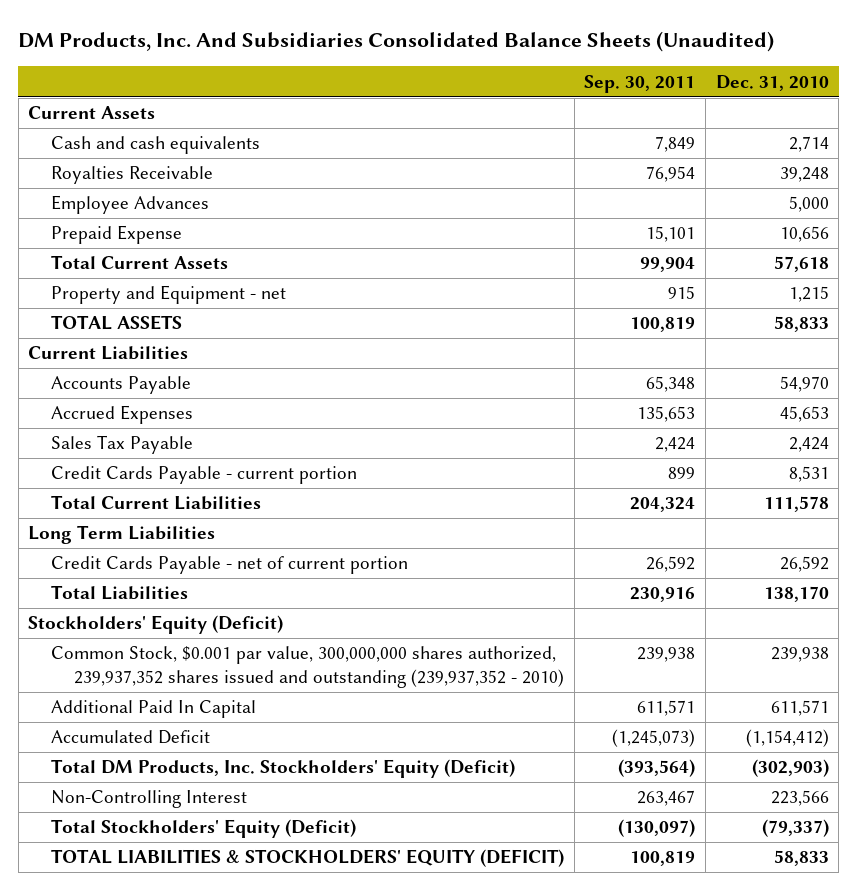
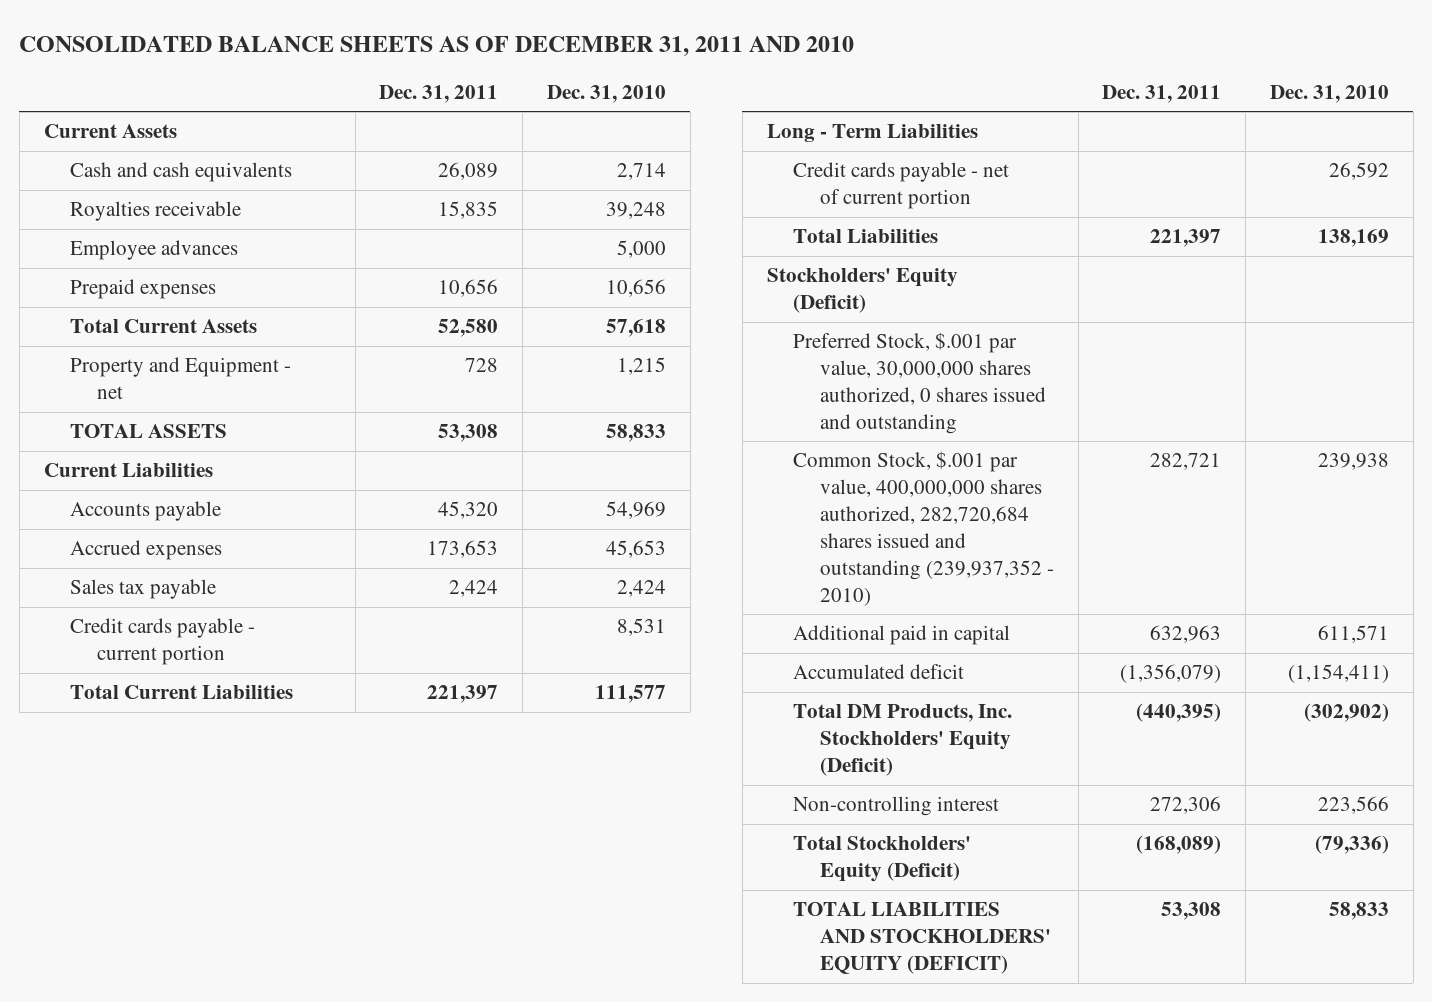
[18,31,775,53] DM Products, Inc. And Subsidiaries Consolidated Balance Sheets (Unaudited) -> [19,35,855,57] CONSOLIDATED BALANCE SHEETS AS OF DECEMBER 31, 2011 AND 2010
[584,74,696,93] Sep. 30, 2011 -> none
none -> [379,84,499,103] Dec. 31, 2011
[50,166,213,185] Royalties Receivable -> [70,201,242,222] Royalties receivable
[50,195,209,215] Employee Advances -> [70,240,239,261] Employee advances
[50,225,182,245] Prepaid Expense -> [70,279,217,300] Prepaid expenses
[50,376,191,395] Accounts Payable -> [70,501,222,522] Accounts payable
[779,376,829,393] 54,970 -> [605,501,666,520] 54,969
[50,405,193,425] Accrued Expenses -> [70,540,223,561] Accrued expenses
[50,435,193,455] Sales Tax Payable -> [70,579,217,600] Sales tax payable
[50,466,357,485] Credit Cards Payable - current portion -> [70,618,256,666] Credit cards payable - current portion
[763,496,829,513] 111,578 -> [594,685,666,704] 111,577
[28,525,216,545] Long Term Liabilities -> [766,124,978,143] Long - Term Liabilities
[50,556,408,575] Credit Cards Payable - net of current portion -> [793,162,1010,210] Credit cards payable - net of current portion
[763,586,829,603] 138,170 -> [1317,229,1389,248] 138,169
none -> [793,332,1046,434] Preferred Stock, $.001 par value, 30,000,000 shares authorized, 0 shares issued and outstanding
[50,646,564,688] Common Stock, $0.001 par value, 300,000,000 shares authorized, 239,937,352 shares issued and outstanding (239,937,352 - 2010) -> [793,451,1054,606] Common Stock, $.001 par value, 400,000,000 shares authorized, 282,720,684 shares issued and outstanding (239,937,352 - 2010)
[50,700,256,719] Additional Paid In Capital -> [793,625,1011,646] Additional paid in capital
[50,730,210,745] Accumulated Deficit -> [793,664,965,680] Accumulated deficit
[745,729,829,748] (1,154,412) -> [1287,664,1389,684] (1,154,411)
[751,759,829,778] (302,903) -> [1303,703,1389,723] (302,902)
[50,790,247,809] Non-Controlling Interest -> [793,796,1000,817] Non-controlling interest
[761,819,829,838] (79,337) -> [1314,835,1389,855] (79,336)
[50,849,564,868] TOTAL LIABILITIES & STOCKHOLDERS' EQUITY (DEFICIT) -> [793,902,1051,975] TOTAL LIABILITIES AND STOCKHOLDERS' EQUITY (DEFICIT)

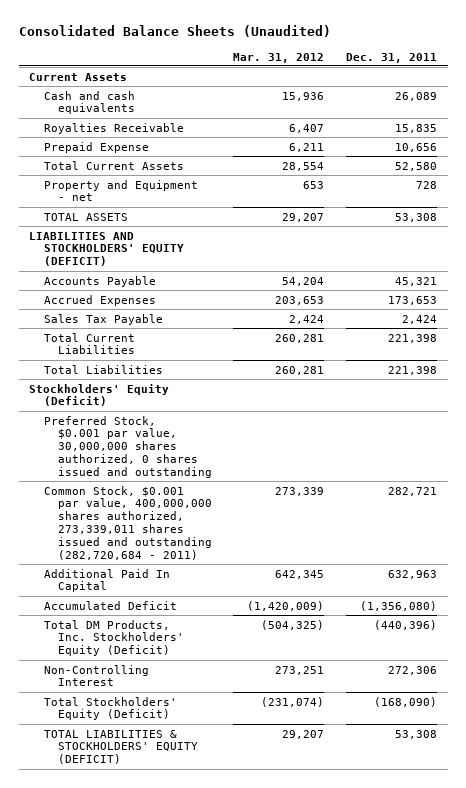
[19,35,855,57] CONSOLIDATED BALANCE SHEETS AS OF DECEMBER 31, 2011 AND 2010 -> [18,24,331,37] Consolidated Balance Sheets (Unaudited)
[546,84,666,103] Dec. 31, 2010 -> none
none -> [233,52,325,63] Mar. 31, 2012
[70,240,239,261] Employee advances -> none
[70,201,242,222] Royalties receivable -> [43,122,184,134] Royalties Receivable
[70,279,217,300] Prepaid expenses -> [43,141,149,153] Prepaid Expense
[43,463,213,478] Current Liabilities -> none
[70,618,256,666] Credit cards payable - current portion -> none
[766,124,978,143] Long - Term Liabilities -> none
[793,162,1010,210] Credit cards payable - net of current portion -> none
none -> [29,231,184,267] LIABILITIES AND STOCKHOLDERS' EQUITY (DEFICIT)
[70,501,222,522] Accounts payable -> [43,275,156,287] Accounts Payable
[438,501,499,520] 45,320 -> [394,276,437,286] 45,321
[70,540,223,561] Accrued expenses -> [43,294,156,306] Accrued Expenses
[70,579,217,600] Sales tax payable -> [43,313,163,325] Sales Tax Payable
[427,685,499,704] 221,397 -> [387,333,437,343] 221,398
[1150,229,1222,248] 221,397 -> [387,365,437,375] 221,398
[793,332,1046,434] Preferred Stock, $.001 par value, 30,000,000 shares authorized, 0 shares issued and outstanding -> [43,415,212,478] Preferred Stock, $0.001 par value, 30,000,000 shares authorized, 0 shares issued and outstanding
[793,451,1054,606] Common Stock, $.001 par value, 400,000,000 shares authorized, 282,720,684 shares issued and outstanding (239,937,352 - 2010) -> [43,485,212,560] Common Stock, $0.001 par value, 400,000,000 shares authorized, 273,339,011 shares issued and outstanding (282,720,684 - 2011)
[793,625,1011,646] Additional paid in capital -> [43,568,170,593] Additional Paid In Capital
[793,664,965,680] Accumulated deficit -> [43,600,177,610] Accumulated Deficit
[1120,664,1222,684] (1,356,079) -> [359,600,437,611] (1,356,080)
[1136,703,1222,723] (440,395) -> [373,619,437,630] (440,396)
[793,796,1000,817] Non-controlling interest -> [43,664,149,687] Non-Controlling Interest
[1136,835,1222,855] (168,089) -> [373,696,437,707] (168,090)
[793,902,1051,975] TOTAL LIABILITIES AND STOCKHOLDERS' EQUITY (DEFICIT) -> [43,729,198,765] TOTAL LIABILITIES & STOCKHOLDERS' EQUITY (DEFICIT)

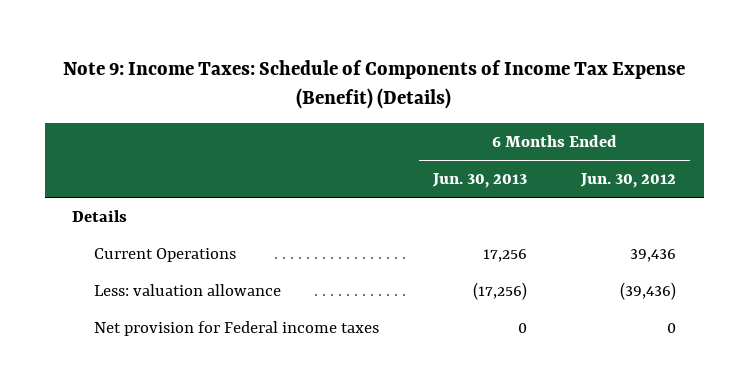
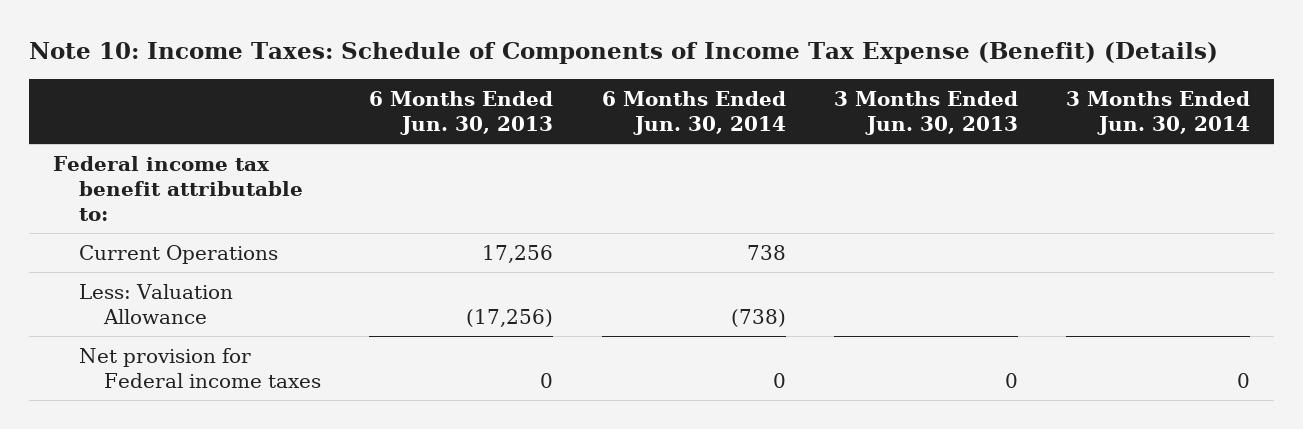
[63,59,686,110] Note 9: Income Taxes: Schedule of Components of Income Tax Expense (Benefit) (Details) -> [28,42,1218,65] Note 10: Income Taxes: Schedule of Components of Income Tax Expense (Benefit) (Details)
[580,173,677,189] Jun. 30, 2012 -> none
none -> [601,90,786,135] 6 Months Ended Jun. 30, 2014
none -> [833,90,1018,135] 3 Months Ended Jun. 30, 2013
none -> [1066,90,1251,135] 3 Months Ended Jun. 30, 2014
[72,209,128,222] Details -> none
none -> [52,155,303,221] Federal income tax benefit attributable to:
[93,283,281,296] Less: valuation allowance -> [78,283,233,324] Less: Valuation Allowance

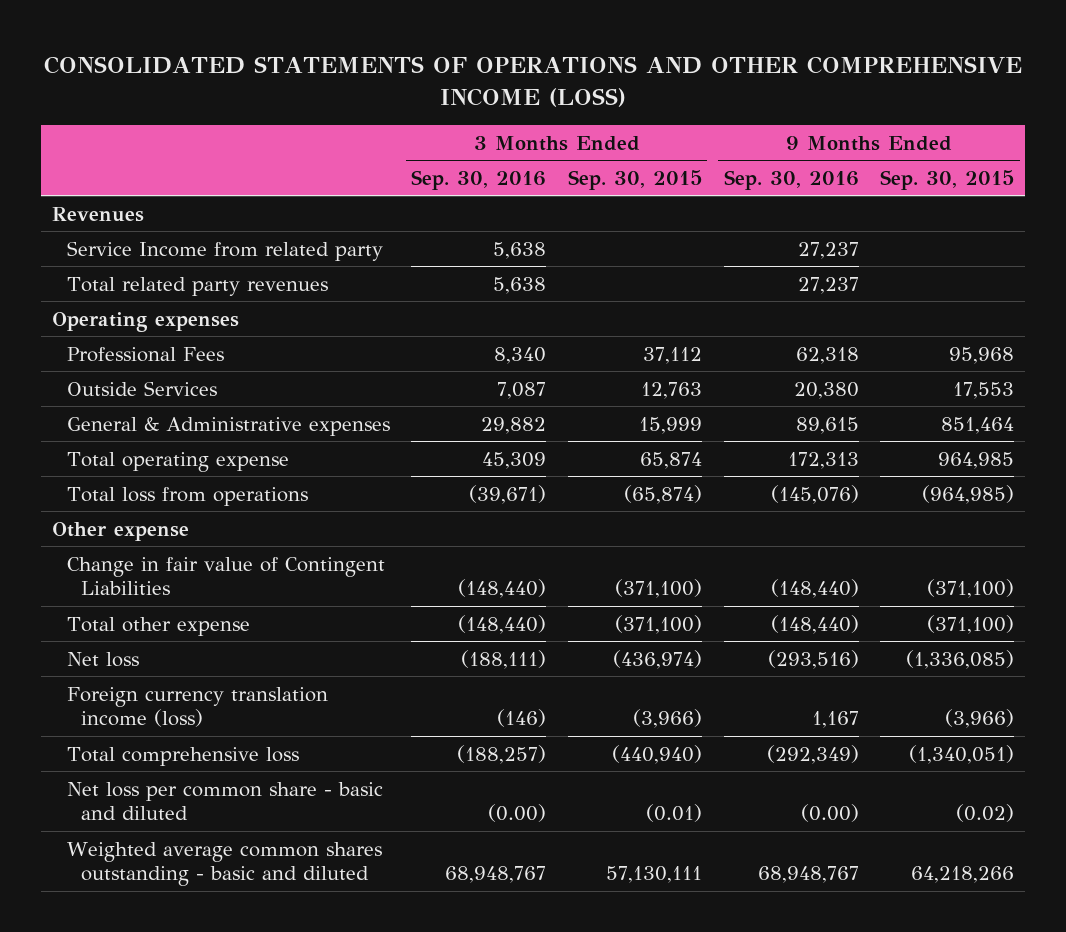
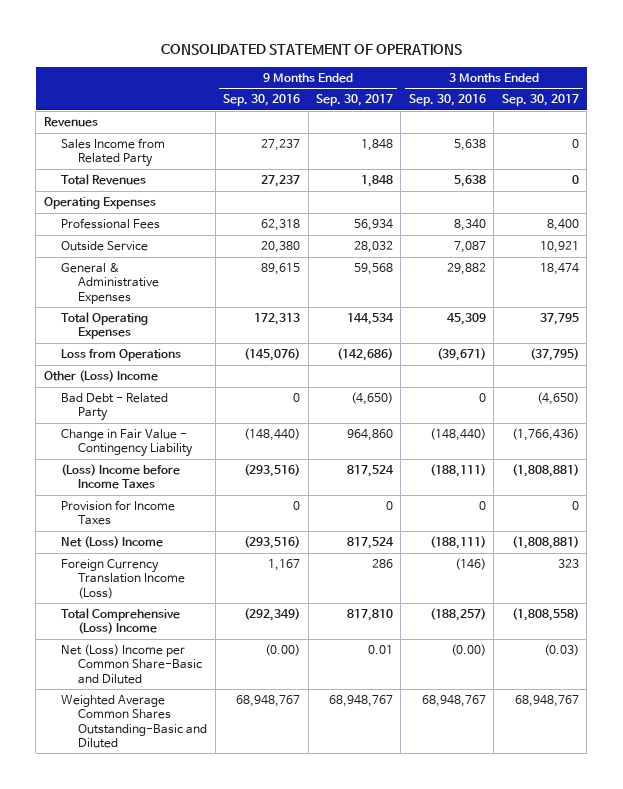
[44,55,1023,107] CONSOLIDATED STATEMENTS OF OPERATIONS AND OTHER COMPREHENSIVE INCOME (LOSS) -> [161,44,463,56] CONSOLIDATED STATEMENT OF OPERATIONS
[567,169,702,190] Sep. 30, 2015 -> none
[880,169,1015,190] Sep. 30, 2015 -> none
none -> [315,94,393,107] Sep. 30, 2017
none -> [501,94,579,107] Sep. 30, 2017
[66,240,383,261] Service Income from related party -> [60,138,165,168] Sales Income from Related Party
[66,276,328,296] Total related party revenues -> [60,174,146,186] Total Revenues
[51,311,239,332] Operating expenses -> [43,197,156,210] Operating Expenses
[66,616,250,636] Total other expense -> none
[66,380,217,396] Outside Services -> [60,241,148,252] Outside Service
[66,415,390,436] General & Administrative expenses -> [60,263,160,304] General & Administrative Expenses
[66,451,289,472] Total operating expense -> [60,312,148,340] Total Operating Expenses
[66,486,308,506] Total loss from operations -> [60,349,181,362] Loss from Operations
[51,521,189,541] Other expense -> [43,370,158,383] Other (Loss) Income
none -> [60,393,168,422] Bad Debt - Related Party
[66,556,385,596] Change in fair value of Contingent Liabilities -> [60,429,194,458] Change in Fair Value - Contingency Liability
none -> [60,464,180,490] (Loss) Income before Income Taxes
none -> [60,500,175,526] Provision for Income Taxes
[66,651,139,667] Net loss -> [60,536,163,549] Net (Loss) Income
[66,686,328,728] Foreign currency translation income (loss) -> [60,559,186,599] Foreign Currency Translation Income (Loss)
[66,746,299,766] Total comprehensive loss -> [60,608,180,635] Total Comprehensive (Loss) Income
[66,781,383,821] Net loss per common share - basic and diluted -> [60,644,203,684] Net (Loss) Income per Common Share-Basic and Diluted
[66,841,382,887] Weighted average common shares outstanding - basic and diluted -> [60,695,208,748] Weighted Average Common Shares Outstanding-Basic and Diluted

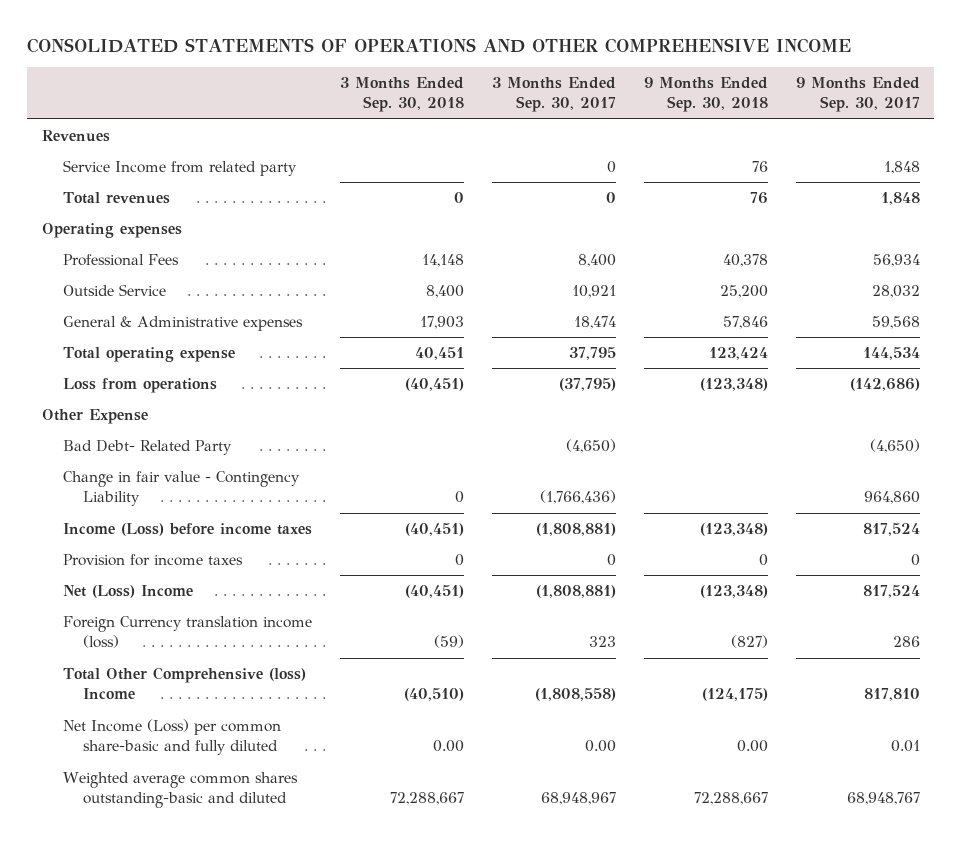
[161,44,463,56] CONSOLIDATED STATEMENT OF OPERATIONS -> [27,37,852,53] CONSOLIDATED STATEMENTS OF OPERATIONS AND OTHER COMPREHENSIVE INCOME
[223,94,301,107] Sep. 30, 2016 -> none
[408,94,486,107] Sep. 30, 2016 -> none
none -> [339,77,464,113] 3 Months Ended Sep. 30, 2018
none -> [644,77,769,113] 9 Months Ended Sep. 30, 2018
[60,138,165,168] Sales Income from Related Party -> [62,160,297,177] Service Income from related party
[60,174,146,186] Total Revenues -> [62,192,170,205] Total revenues
[43,197,156,210] Operating Expenses -> [41,223,182,239] Operating expenses
[60,263,160,304] General & Administrative Expenses -> [62,316,303,332] General & Administrative expenses
[60,312,148,340] Total Operating Expenses -> [62,347,235,363] Total operating expense
[60,349,181,362] Loss from Operations -> [62,378,217,394] Loss from operations
[43,370,158,383] Other (Loss) Income -> [41,409,148,425] Other Expense
[60,393,168,422] Bad Debt - Related Party -> [62,440,232,456] Bad Debt- Related Party
[60,429,194,458] Change in Fair Value - Contingency Liability -> [62,471,300,507] Change in fair value - Contingency Liability
[60,464,180,490] (Loss) Income before Income Taxes -> [62,523,312,537] Income (Loss) before income taxes
[60,500,175,526] Provision for Income Taxes -> [62,554,243,567] Provision for income taxes
[60,559,186,599] Foreign Currency Translation Income (Loss) -> [62,616,312,649] Foreign Currency translation income (loss)
[60,608,180,635] Total Comprehensive (Loss) Income -> [62,667,306,700] Total Other Comprehensive (loss) Income
[60,644,203,684] Net (Loss) Income per Common Share-Basic and Diluted -> [62,719,281,756] Net Income (Loss) per common share-basic and fully diluted
[543,644,579,657] (0.03) -> [584,740,616,753] 0.00
[60,695,208,748] Weighted Average Common Shares Outstanding-Basic and Diluted -> [62,772,298,809] Weighted average common shares outstanding-basic and diluted
[514,695,579,708] 68,948,767 -> [540,792,616,806] 68,948,967

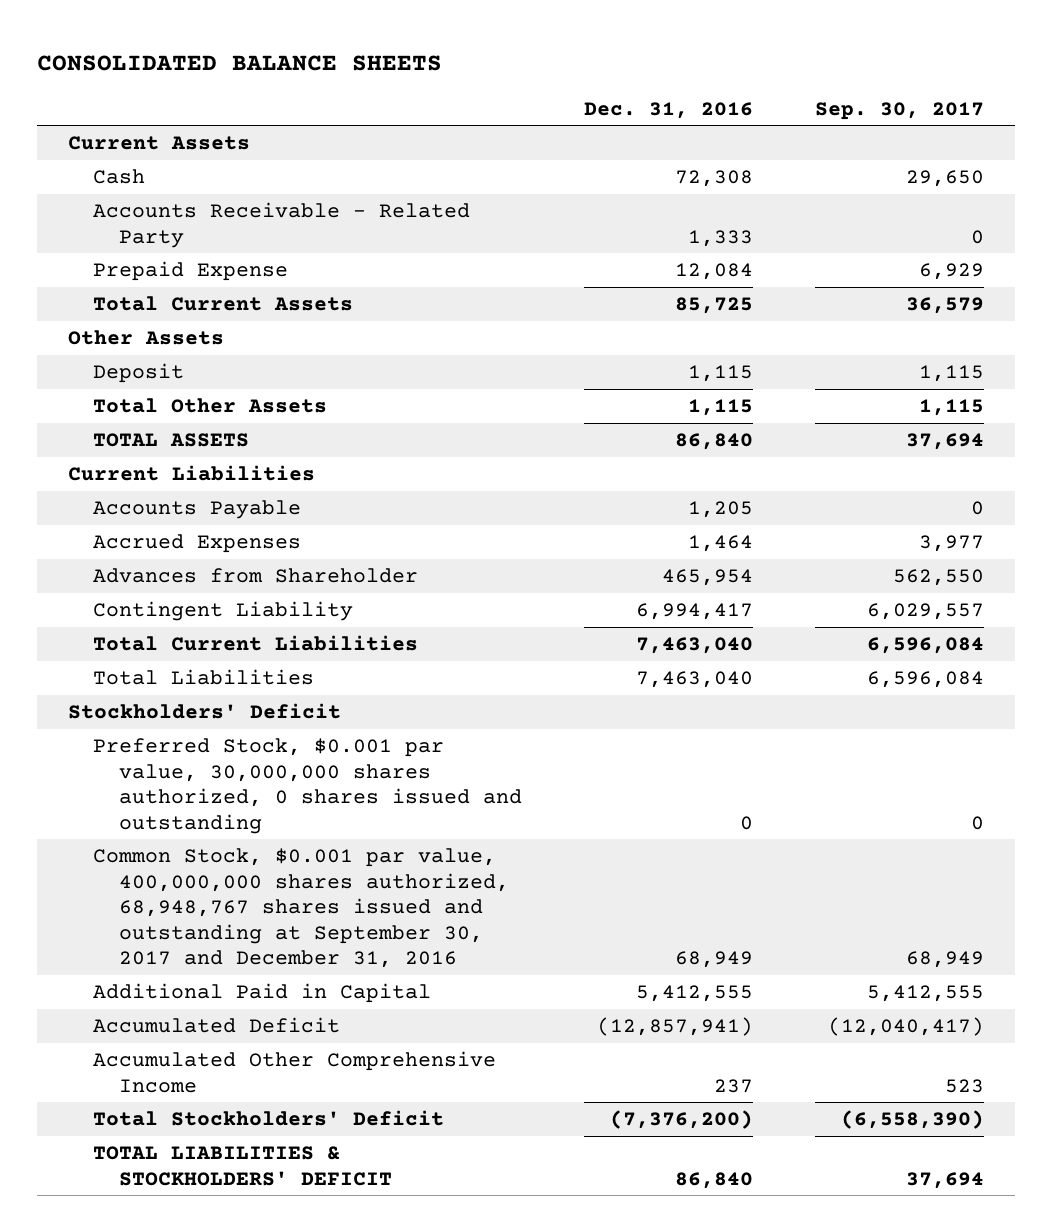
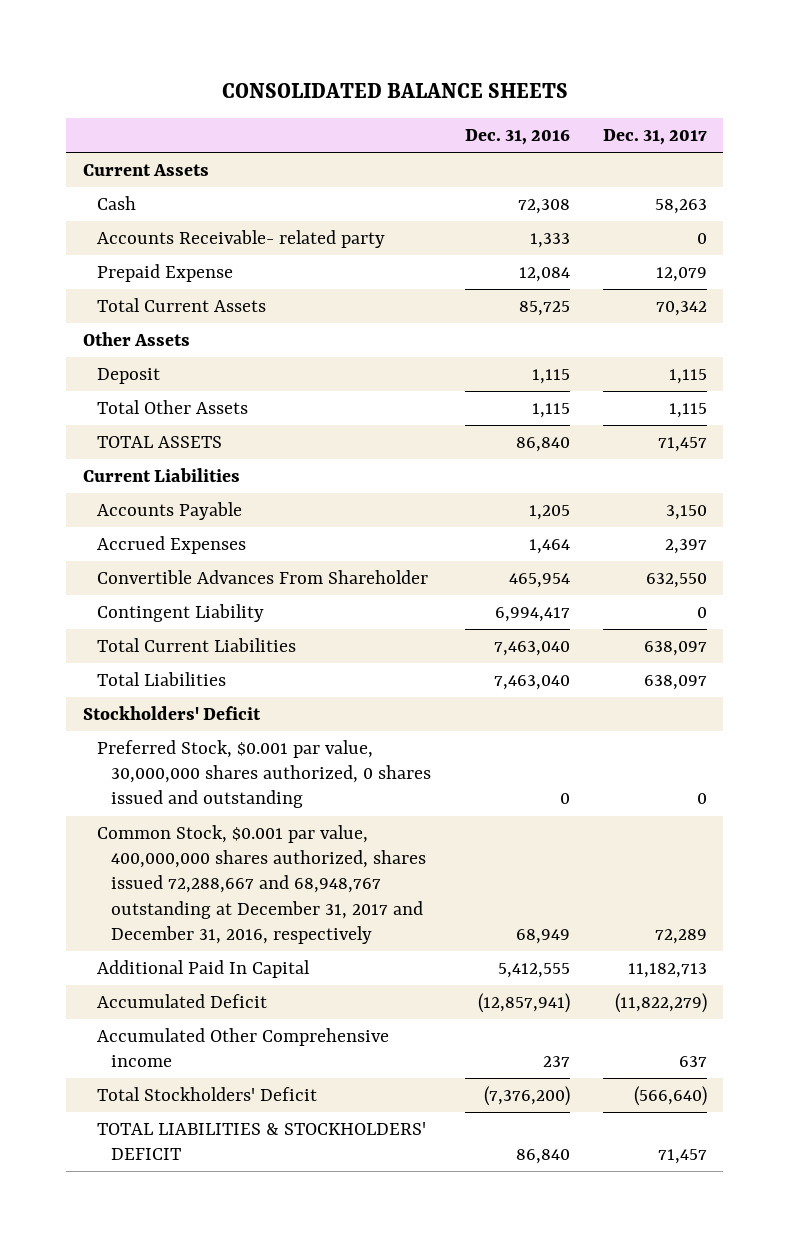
[814,101,984,120] Sep. 30, 2017 -> none
none -> [602,128,707,145] Dec. 31, 2017
[93,202,471,248] Accounts Receivable - Related Party -> [97,229,386,248] Accounts Receivable- related party
[93,568,419,584] Advances from Shareholder -> [97,569,429,584] Convertible Advances From Shareholder
[93,848,509,968] Common Stock, $0.001 par value, 400,000,000 shares authorized, 68,948,767 shares issued and outstanding at September 30, 2017 and December 31, 2016 -> [97,824,427,944] Common Stock, $0.001 par value, 400,000,000 shares authorized, shares issued 72,288,667 and 68,948,767 outstanding at December 31, 2017 and December 31, 2016, respectively
[93,983,432,1004] Additional Paid in Capital -> [97,959,311,978] Additional Paid In Capital
[93,1051,497,1093] Accumulated Other Comprehensive Income -> [97,1027,390,1068] Accumulated Other Comprehensive income

